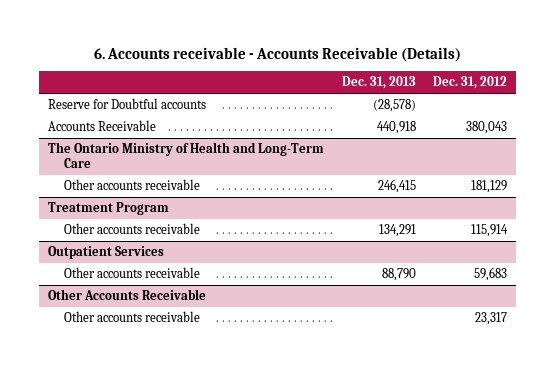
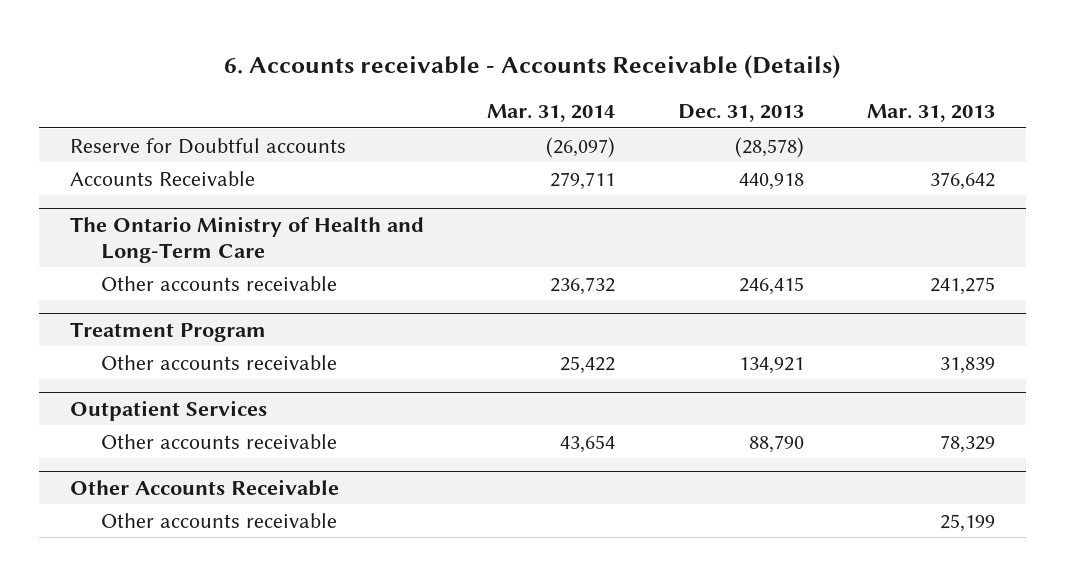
[433,76,508,90] Dec. 31, 2012 -> none
none -> [487,104,616,123] Mar. 31, 2014
none -> [866,104,995,123] Mar. 31, 2013
[378,224,416,238] 134,291 -> [738,356,804,374] 134,921

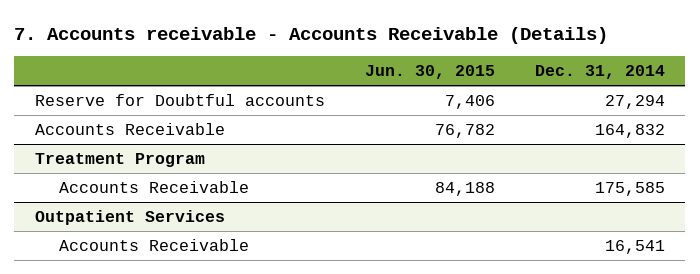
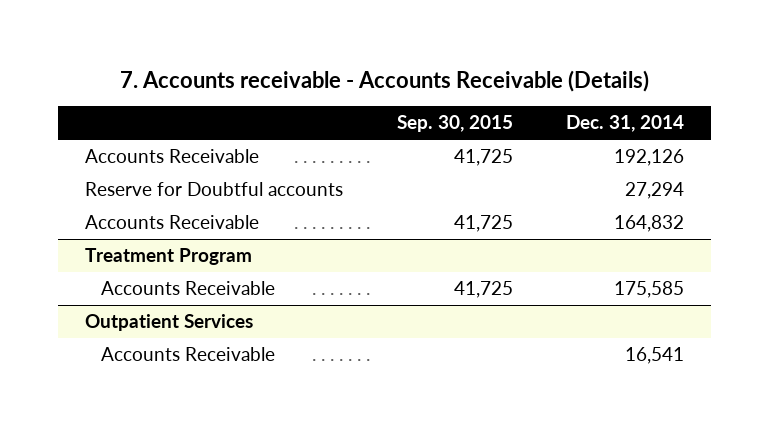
[364,65,495,80] Jun. 30, 2015 -> none
none -> [396,115,513,133] Sep. 30, 2015
none -> [85,149,260,164] Accounts Receivable

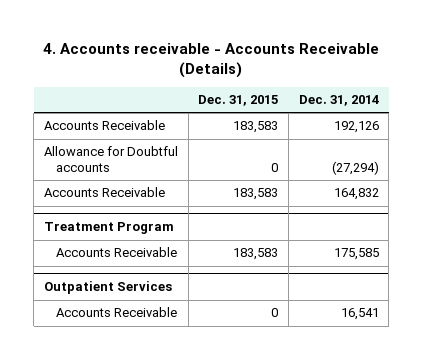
[119,69,649,92] 7. Accounts receivable - Accounts Receivable (Details) -> [43,42,380,78] 4. Accounts receivable - Accounts Receivable (Details)
[396,115,513,133] Sep. 30, 2015 -> none
none -> [198,94,279,106] Dec. 31, 2015
[85,182,344,197] Reserve for Doubtful accounts -> [44,146,179,173] Allowance for Doubtful accounts
[625,182,685,200] 27,294 -> [331,161,379,176] (27,294)

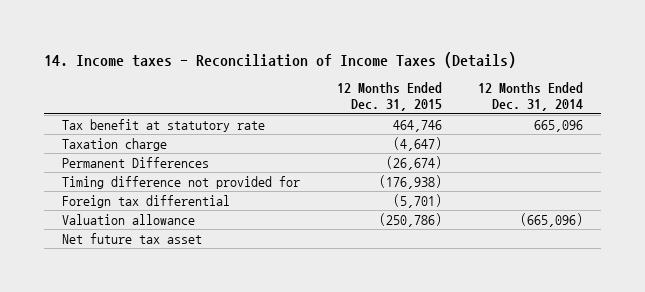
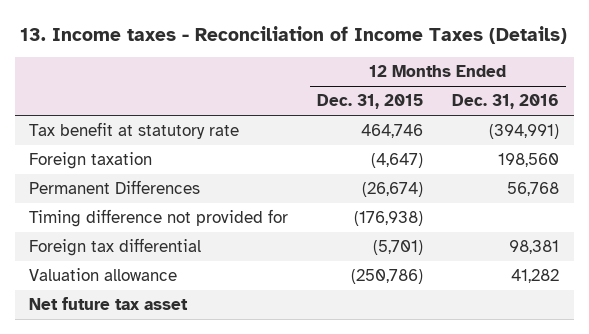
[44,52,517,69] 14. Income taxes - Reconciliation of Income Taxes (Details) -> [20,25,568,44] 13. Income taxes - Reconciliation of Income Taxes (Details)
[477,82,583,112] 12 Months Ended Dec. 31, 2014 -> none
none -> [452,94,560,110] Dec. 31, 2016
[62,137,168,151] Taxation charge -> [29,152,153,170] Foreign taxation

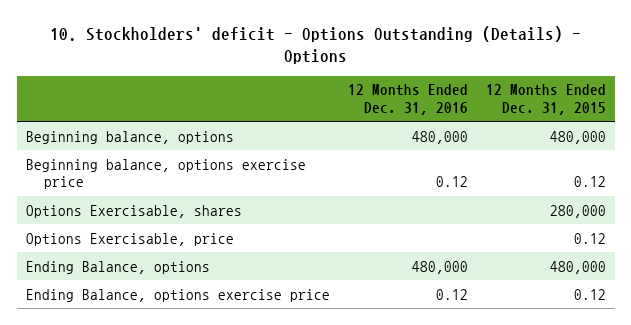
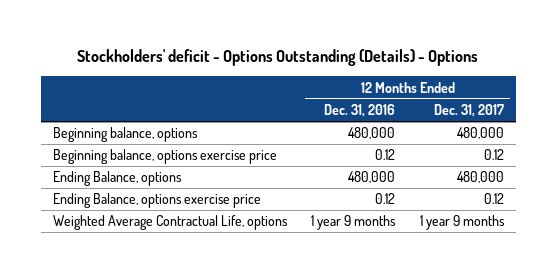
[49,25,581,65] 10. Stockholders' deficit - Options Outstanding (Details) - Options -> [77,49,479,67] Stockholders' deficit - Options Outstanding (Details) - Options
[485,84,606,115] 12 Months Ended Dec. 31, 2015 -> none
none -> [434,104,505,118] Dec. 31, 2017
[25,204,242,218] Options Exercisable, shares -> none
[25,232,234,246] Options Exercisable, price -> none
none -> [52,215,288,231] Weighted Average Contractual Life, options

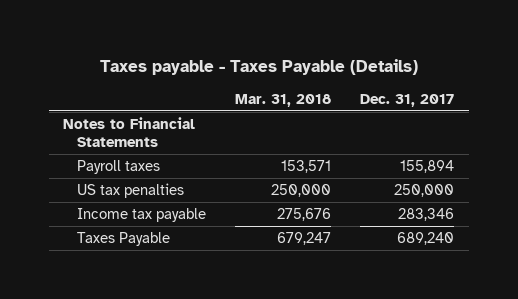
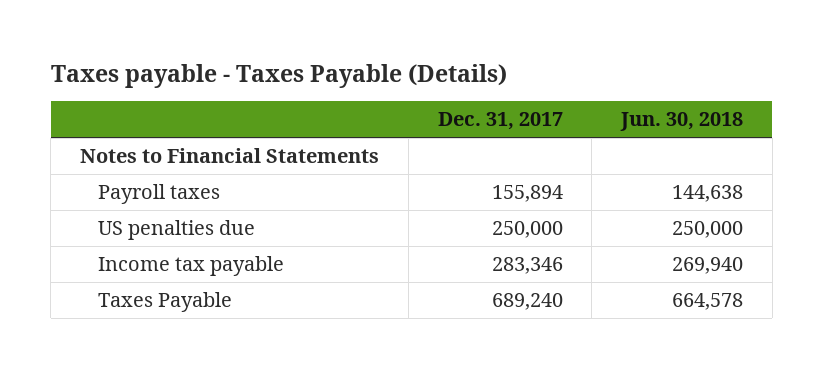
[235,93,332,107] Mar. 31, 2018 -> none
none -> [620,112,744,132] Jun. 30, 2018
[77,183,185,199] US tax penalties -> [98,220,256,241] US penalties due

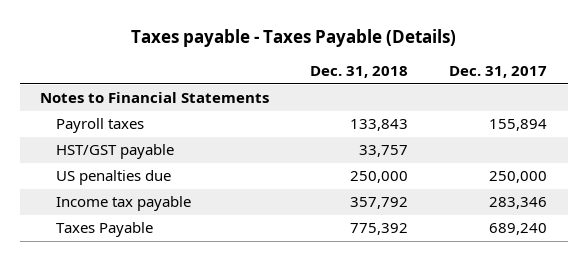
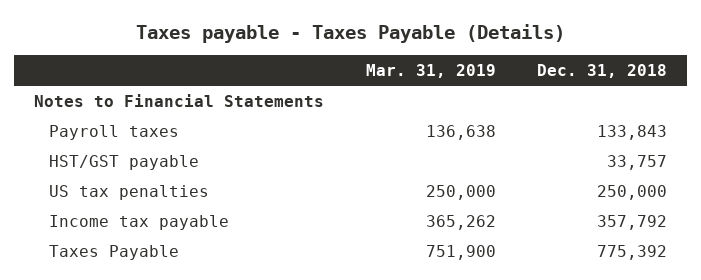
[449,66,548,79] Dec. 31, 2017 -> none
none -> [365,63,496,78] Mar. 31, 2019
[56,170,172,186] US penalties due -> [49,184,210,200] US tax penalties

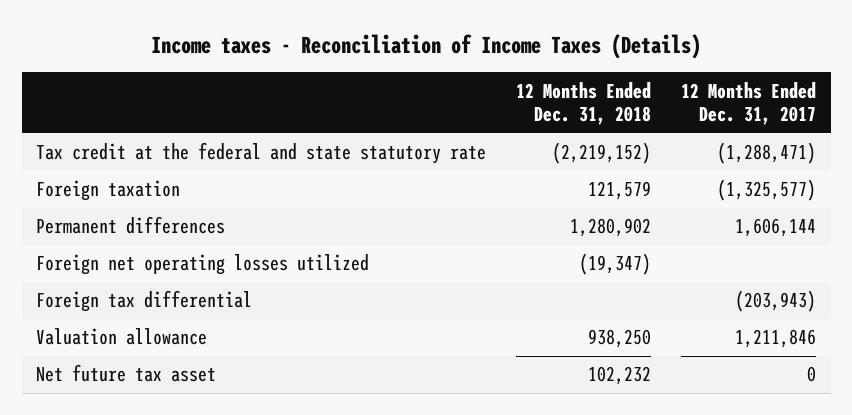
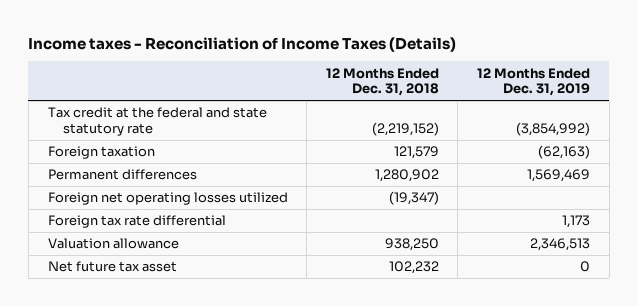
[680,81,816,126] 12 Months Ended Dec. 31, 2017 -> none
none -> [477,67,591,97] 12 Months Ended Dec. 31, 2019
[36,290,253,313] Foreign tax differential -> [47,215,226,229] Foreign tax rate differential

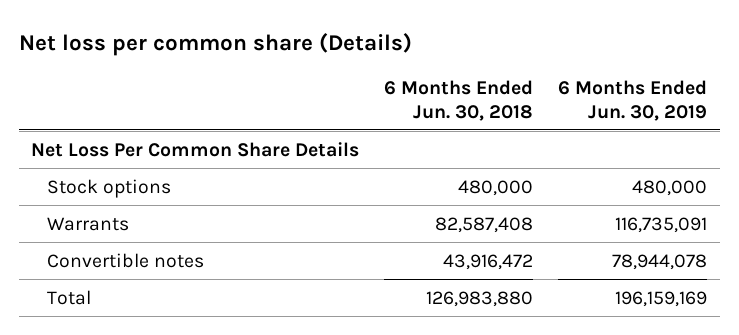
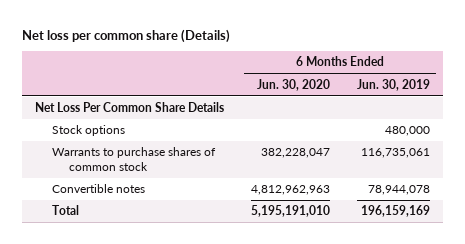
[384,79,534,121] 6 Months Ended Jun. 30, 2018 -> none
none -> [256,78,330,91] Jun. 30, 2020
[46,216,129,231] Warrants -> none
none -> [52,147,217,171] Warrants to purchase shares of common stock

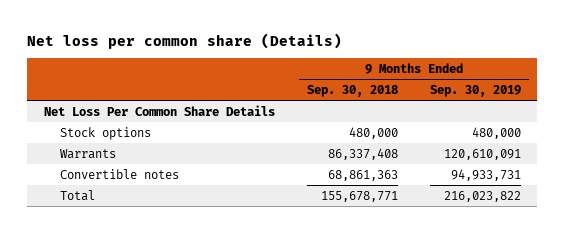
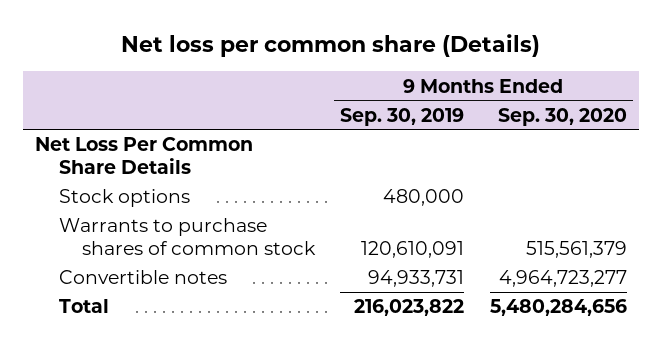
[306,85,398,98] Sep. 30, 2018 -> none
none -> [497,107,627,126] Sep. 30, 2020
[60,148,117,159] Warrants -> [58,218,317,256] Warrants to purchase shares of common stock

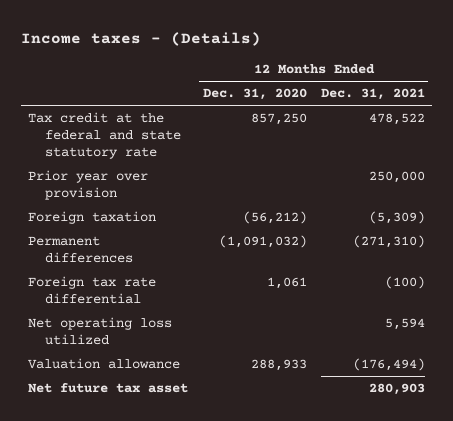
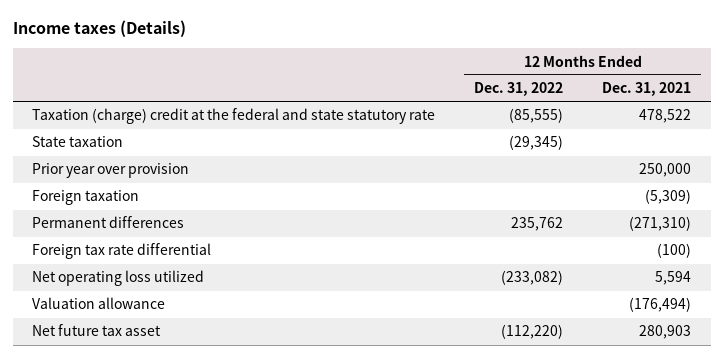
[21,31,262,46] Income taxes - (Details) -> [12,20,186,38] Income taxes (Details)
[202,88,307,101] Dec. 31, 2020 -> none
none -> [474,82,564,97] Dec. 31, 2022
[28,112,181,159] Tax credit at the federal and state statutory rate -> [32,108,436,125] Taxation (charge) credit at the federal and state statutory rate
none -> [32,136,124,148] State taxation

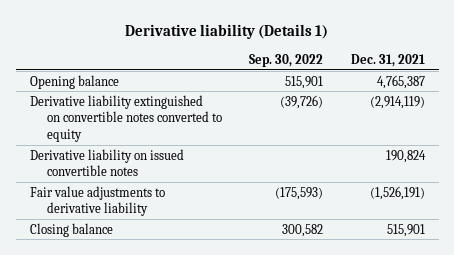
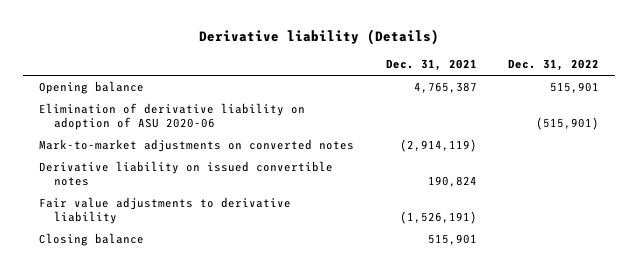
[125,24,329,40] Derivative liability (Details 1) -> [199,29,440,46] Derivative liability (Details)
[249,53,324,67] Sep. 30, 2022 -> none
none -> [508,59,600,72] Dec. 31, 2022
none -> [39,103,306,130] Elimination of derivative liability on adoption of ASU 2020-06
[29,94,222,142] Derivative liability extinguished on convertible notes converted to equity -> [39,139,355,153] Mark-to-market adjustments on converted notes

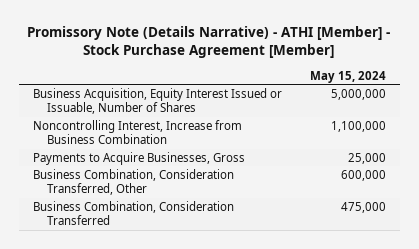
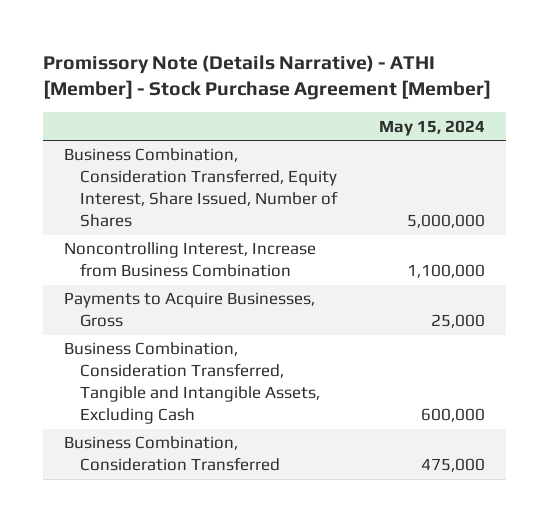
[33,87,283,115] Business Acquisition, Equity Interest Issued or Issuable, Number of Shares -> [63,148,339,228] Business Combination, Consideration Transferred, Equity Interest, Share Issued, Number of Shares
[33,168,235,196] Business Combination, Consideration Transferred, Other -> [63,342,321,425] Business Combination, Consideration Transferred, Tangible and Intangible Assets, Excluding Cash

